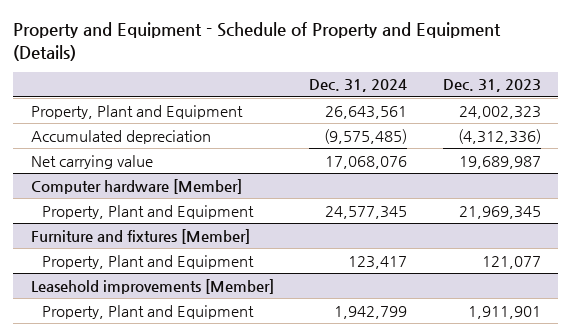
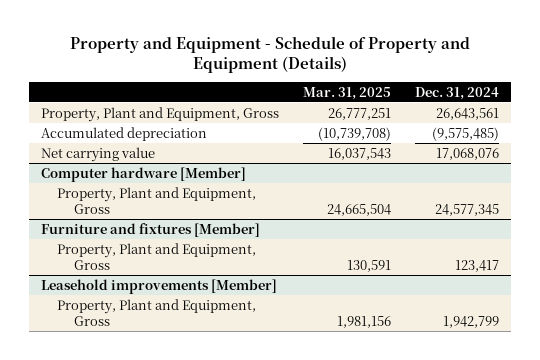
[442,79,541,93] Dec. 31, 2023 -> none
none -> [303,86,392,100] Mar. 31, 2025
[30,104,243,119] Property, Plant and Equipment -> [41,106,280,122] Property, Plant and Equipment, Gross
[41,204,254,219] Property, Plant and Equipment -> [57,186,257,214] Property, Plant and Equipment, Gross
[41,254,254,269] Property, Plant and Equipment -> [57,242,257,270] Property, Plant and Equipment, Gross
[41,304,254,319] Property, Plant and Equipment -> [57,298,257,326] Property, Plant and Equipment, Gross

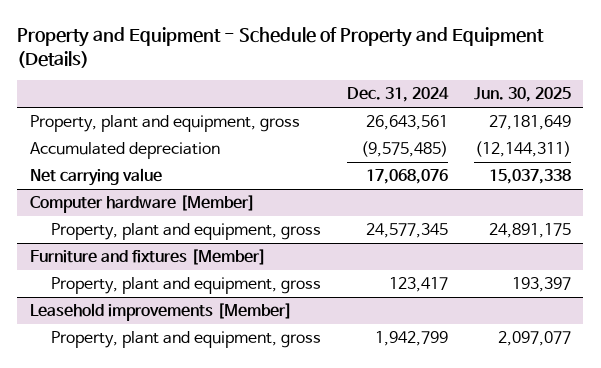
[303,86,392,100] Mar. 31, 2025 -> none
none -> [473,87,571,103] Jun. 30, 2025
[41,106,280,122] Property, Plant and Equipment, Gross -> [29,115,300,133] Property, plant and equipment, gross
[57,186,257,214] Property, Plant and Equipment, Gross -> [51,223,322,241] Property, plant and equipment, gross
[57,242,257,270] Property, Plant and Equipment, Gross -> [51,277,322,295] Property, plant and equipment, gross
[57,298,257,326] Property, Plant and Equipment, Gross -> [51,331,322,349] Property, plant and equipment, gross

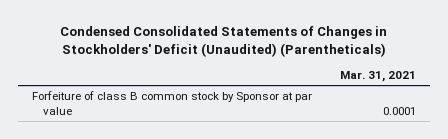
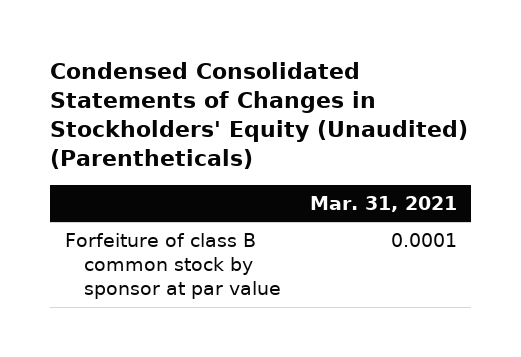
[59,25,387,57] Condensed Consolidated Statements of Changes in Stockholders' Deficit (Unaudited) (Parentheticals) -> [50,62,469,170] Condensed Consolidated Statements of Changes in Stockholders' Equity (Unaudited) (Parentheticals)
[31,91,312,115] Forfeiture of class B common stock by Sponsor at par value -> [64,232,282,300] Forfeiture of class B common stock by sponsor at par value

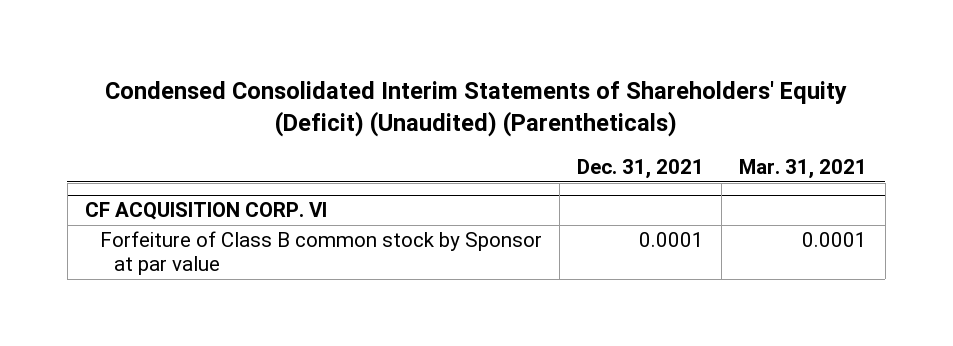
[50,62,469,170] Condensed Consolidated Statements of Changes in Stockholders' Equity (Unaudited) (Parentheticals) -> [105,81,848,138] Condensed Consolidated Interim Statements of Shareholders' Equity (Deficit) (Unaudited) (Parentheticals)
none -> [577,159,705,180] Dec. 31, 2021
none -> [85,202,328,221] CF ACQUISITION CORP. VI
[64,232,282,300] Forfeiture of class B common stock by sponsor at par value -> [99,231,542,276] Forfeiture of Class B common stock by Sponsor at par value

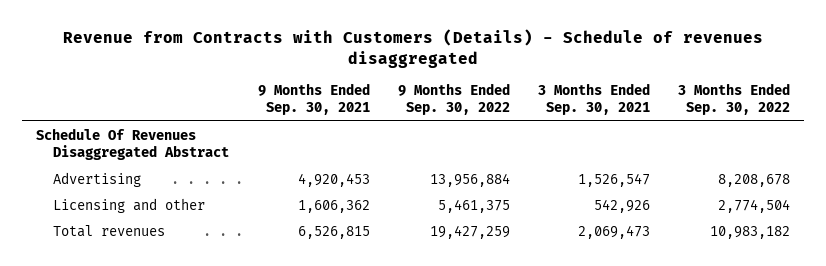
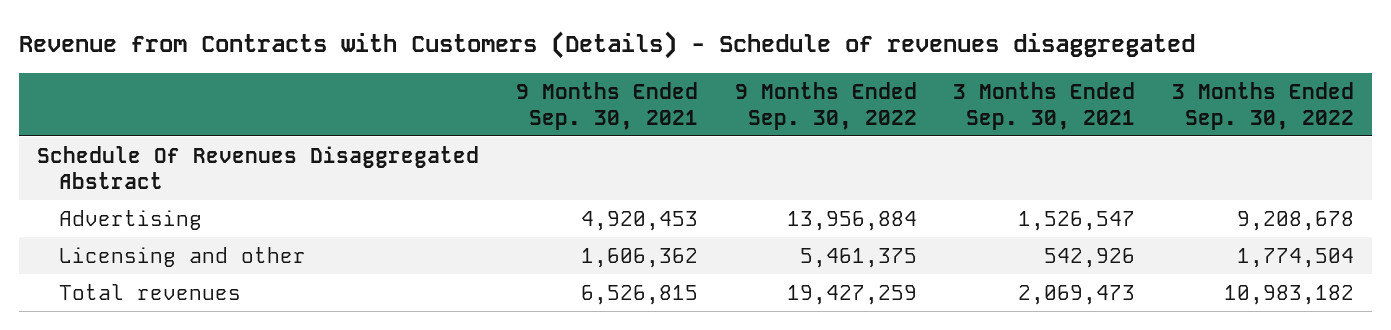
[717,173,790,187] 8,208,678 -> [1236,210,1354,231] 9,208,678
[717,198,790,213] 2,774,504 -> [1236,247,1354,268] 1,774,504

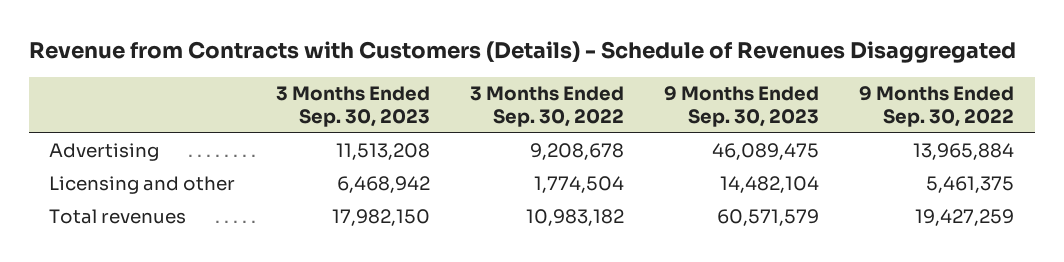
[19,30,1196,59] Revenue from Contracts with Customers (Details) - Schedule of revenues disaggregated -> [29,41,1017,64] Revenue from Contracts with Customers (Details) - Schedule of Revenues Disaggregated
[516,81,699,130] 9 Months Ended Sep. 30, 2021 -> none
[953,81,1136,130] 3 Months Ended Sep. 30, 2021 -> none
none -> [275,86,430,128] 3 Months Ended Sep. 30, 2023
none -> [664,86,820,128] 9 Months Ended Sep. 30, 2023
[37,145,480,189] Schedule Of Revenues Disaggregated Abstract -> none
[786,210,917,231] 13,956,884 -> [913,143,1015,161] 13,965,884

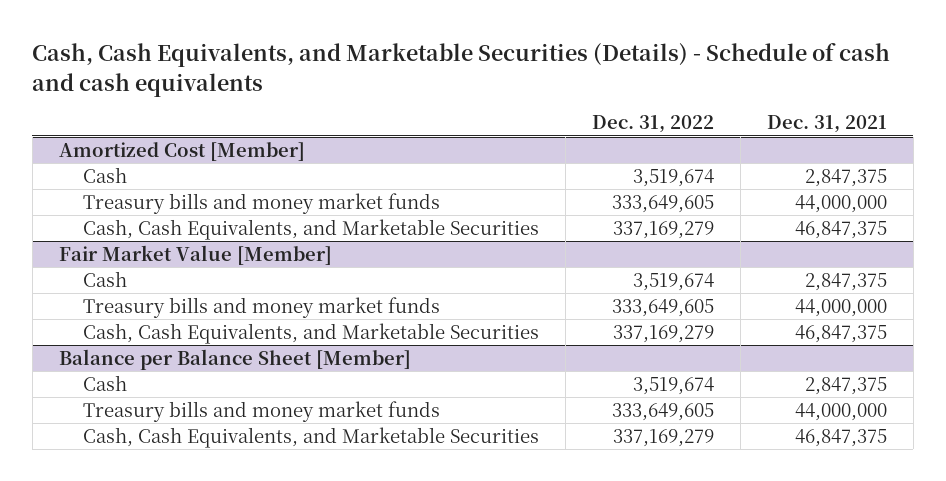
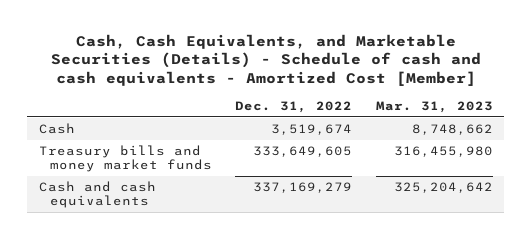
[32,43,891,97] Cash, Cash Equivalents, and Marketable Securities (Details) - Schedule of cash and cash equivalents -> [50,33,481,86] Cash, Cash Equivalents, and Marketable Securities (Details) - Schedule of cash and cash equivalents - Amortized Cost [Member]
[766,115,887,134] Dec. 31, 2021 -> none
none -> [375,101,493,114] Mar. 31, 2023
[58,141,305,161] Amortized Cost [Member] -> none
[58,244,332,265] Fair Market Value [Member] -> none
[83,270,128,287] Cash -> none
[83,296,441,318] Treasury bills and money market funds -> none
[83,322,540,344] Cash, Cash Equivalents, and Marketable Securities -> none
[58,348,411,370] Balance per Balance Sheet [Member] -> none
[83,374,128,391] Cash -> none
[83,400,441,422] Treasury bills and money market funds -> none
[83,426,540,448] Cash, Cash Equivalents, and Marketable Securities -> none
[83,218,540,240] Cash, Cash Equivalents, and Marketable Securities -> [38,181,156,209] Cash and cash equivalents

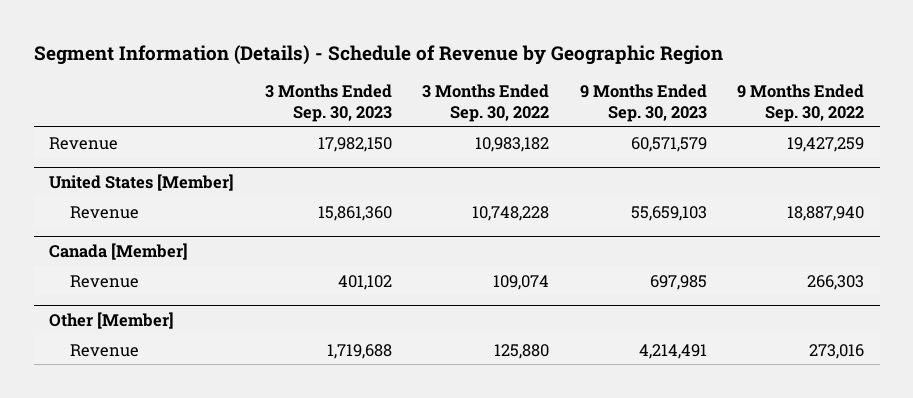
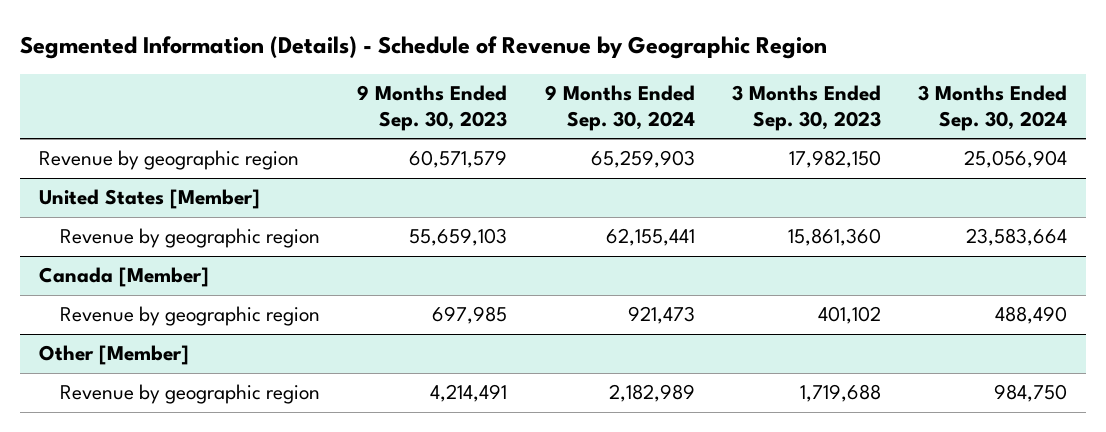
[33,44,723,65] Segment Information (Details) - Schedule of Revenue by Geographic Region -> [20,35,828,59] Segmented Information (Details) - Schedule of Revenue by Geographic Region
[422,83,550,123] 3 Months Ended Sep. 30, 2022 -> none
[737,83,865,123] 9 Months Ended Sep. 30, 2022 -> none
none -> [544,85,695,131] 9 Months Ended Sep. 30, 2024
none -> [918,85,1068,131] 3 Months Ended Sep. 30, 2024
[49,136,119,150] Revenue -> [38,150,299,171] Revenue by geographic region
[69,205,139,219] Revenue -> [60,228,321,249] Revenue by geographic region
[69,274,139,288] Revenue -> [60,306,321,327] Revenue by geographic region
[69,343,139,357] Revenue -> [60,384,321,405] Revenue by geographic region

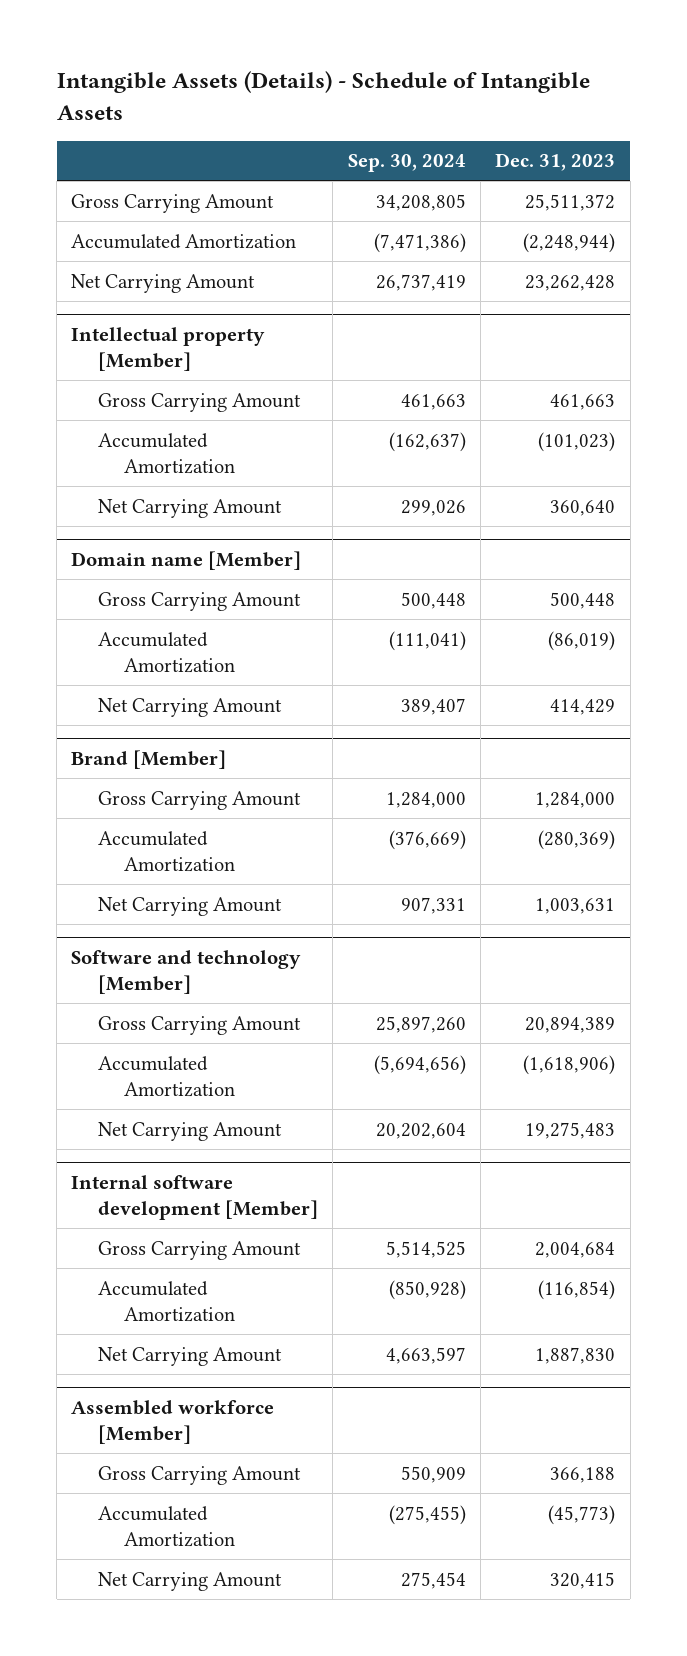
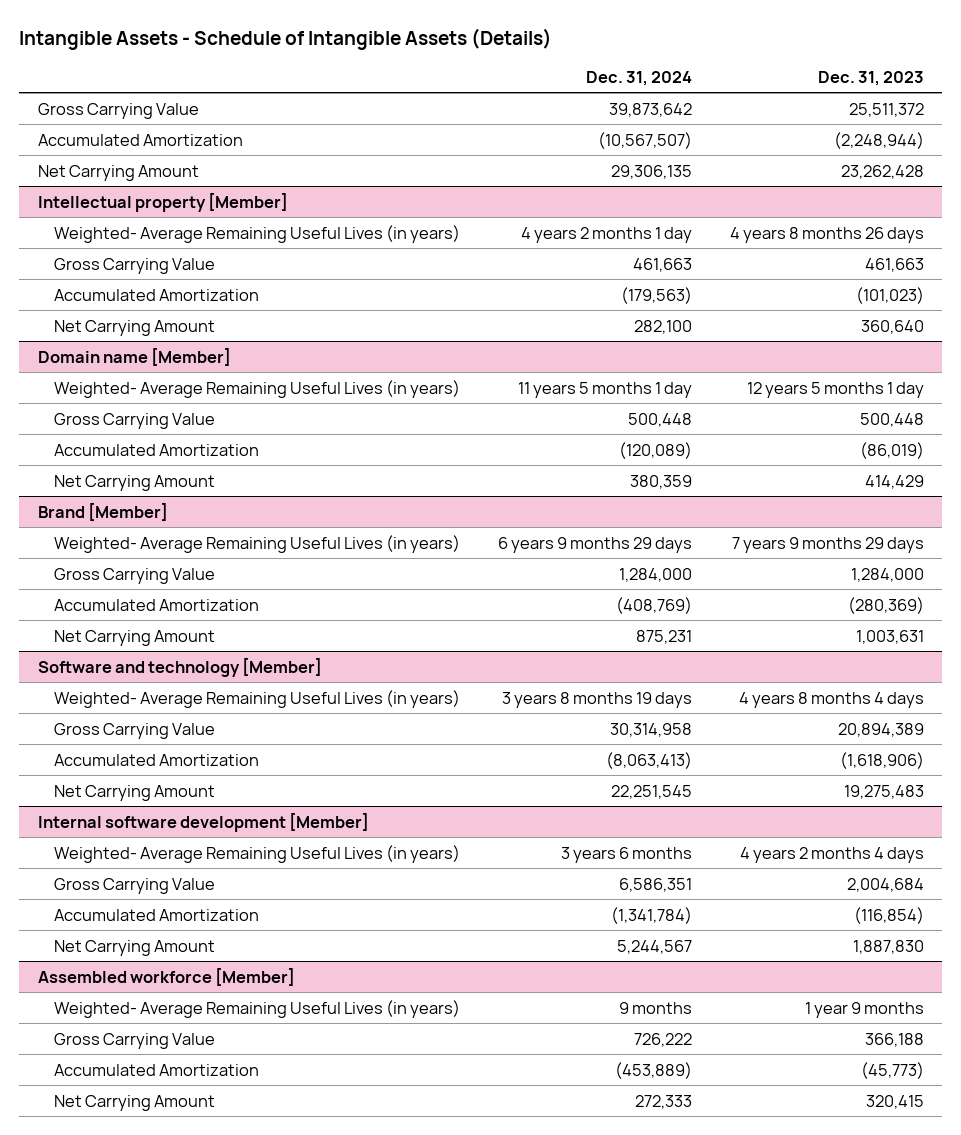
[56,71,590,121] Intangible Assets (Details) - Schedule of Intangible Assets -> [18,27,552,50] Intangible Assets - Schedule of Intangible Assets (Details)
[347,154,466,173] Sep. 30, 2024 -> none
none -> [585,71,692,87] Dec. 31, 2024
[71,193,275,213] Gross Carrying Amount -> [37,102,199,119] Gross Carrying Value
none -> [54,224,461,243] Weighted- Average Remaining Useful Lives (in years)
[97,392,301,412] Gross Carrying Amount -> [54,257,216,274] Gross Carrying Value
none -> [54,379,461,398] Weighted- Average Remaining Useful Lives (in years)
[97,591,301,611] Gross Carrying Amount -> [54,412,216,429] Gross Carrying Value
none -> [54,534,461,553] Weighted- Average Remaining Useful Lives (in years)
[97,790,301,810] Gross Carrying Amount -> [54,567,216,584] Gross Carrying Value
none -> [54,689,461,708] Weighted- Average Remaining Useful Lives (in years)
[97,1015,301,1035] Gross Carrying Amount -> [54,722,216,739] Gross Carrying Value
none -> [54,844,461,863] Weighted- Average Remaining Useful Lives (in years)
[97,1240,301,1260] Gross Carrying Amount -> [54,877,216,894] Gross Carrying Value
none -> [54,999,461,1018] Weighted- Average Remaining Useful Lives (in years)
[97,1465,301,1485] Gross Carrying Amount -> [54,1032,216,1049] Gross Carrying Value

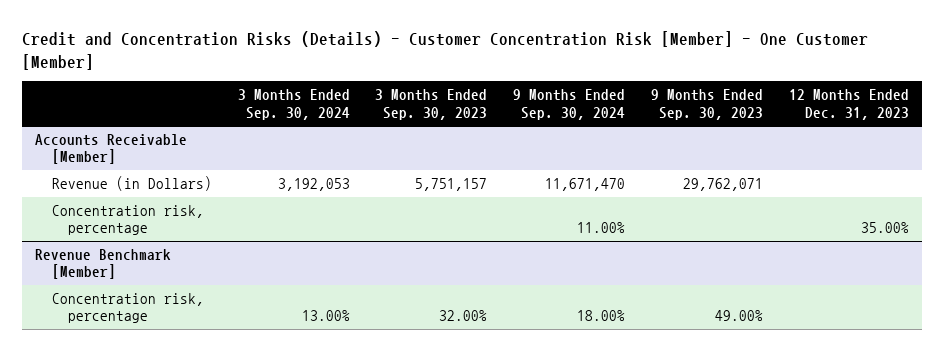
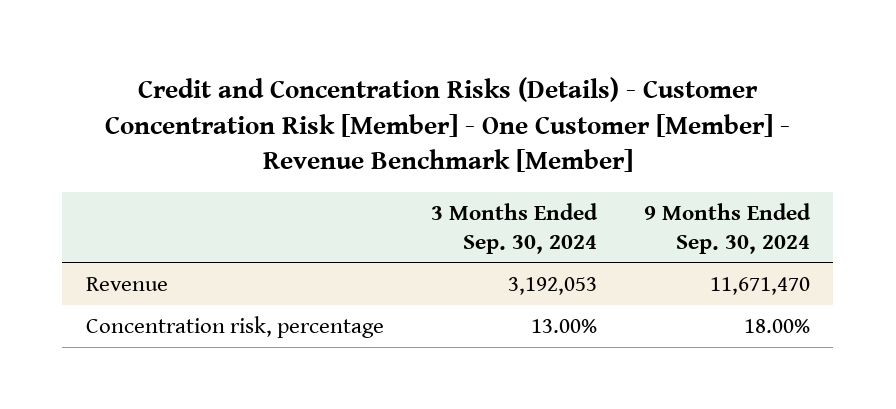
[21,31,868,70] Credit and Concentration Risks (Details) - Customer Concentration Risk [Member] - One Customer [Member] -> [104,76,790,173] Credit and Concentration Risks (Details) - Customer Concentration Risk [Member] - One Customer [Member] - Revenue Benchmark [Member]
[375,89,488,120] 3 Months Ended Sep. 30, 2023 -> none
[651,89,764,120] 9 Months Ended Sep. 30, 2023 -> none
[789,89,910,120] 12 Months Ended Dec. 31, 2023 -> none
[34,134,187,165] Accounts Receivable [Member] -> none
[51,205,204,236] Concentration risk, percentage -> none
[34,249,171,280] Revenue Benchmark [Member] -> none
[51,176,212,192] Revenue (in Dollars) -> [85,277,168,292] Revenue

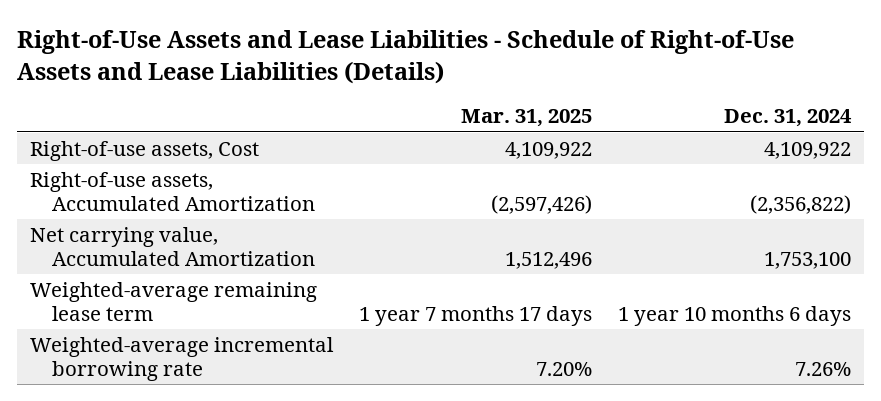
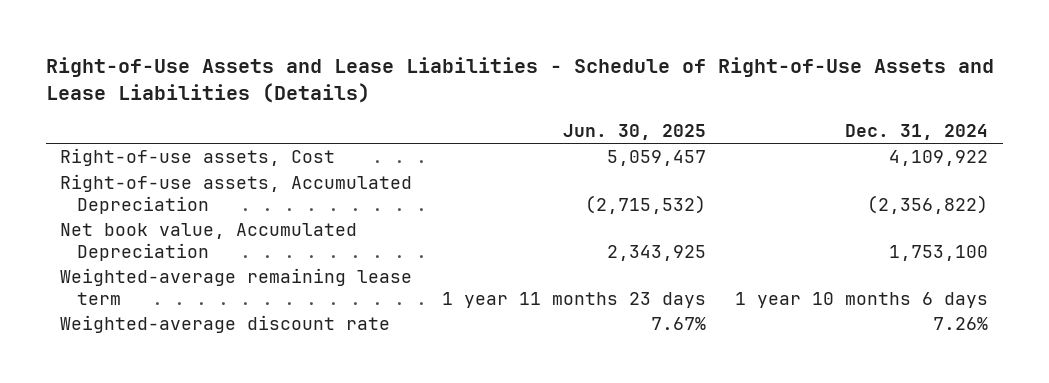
[460,109,592,128] Mar. 31, 2025 -> none
none -> [562,123,706,140] Jun. 30, 2025
[29,172,315,211] Right-of-use assets, Accumulated Amortization -> [60,174,413,214] Right-of-use assets, Accumulated Depreciation
[29,227,315,266] Net carrying value, Accumulated Amortization -> [60,223,358,261] Net book value, Accumulated Depreciation
[29,337,334,381] Weighted-average incremental borrowing rate -> [60,315,391,334] Weighted-average discount rate

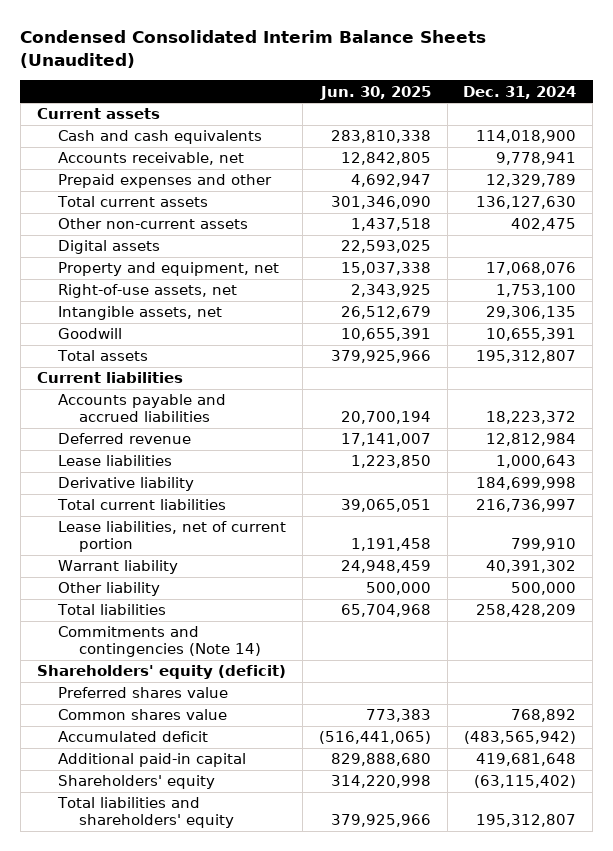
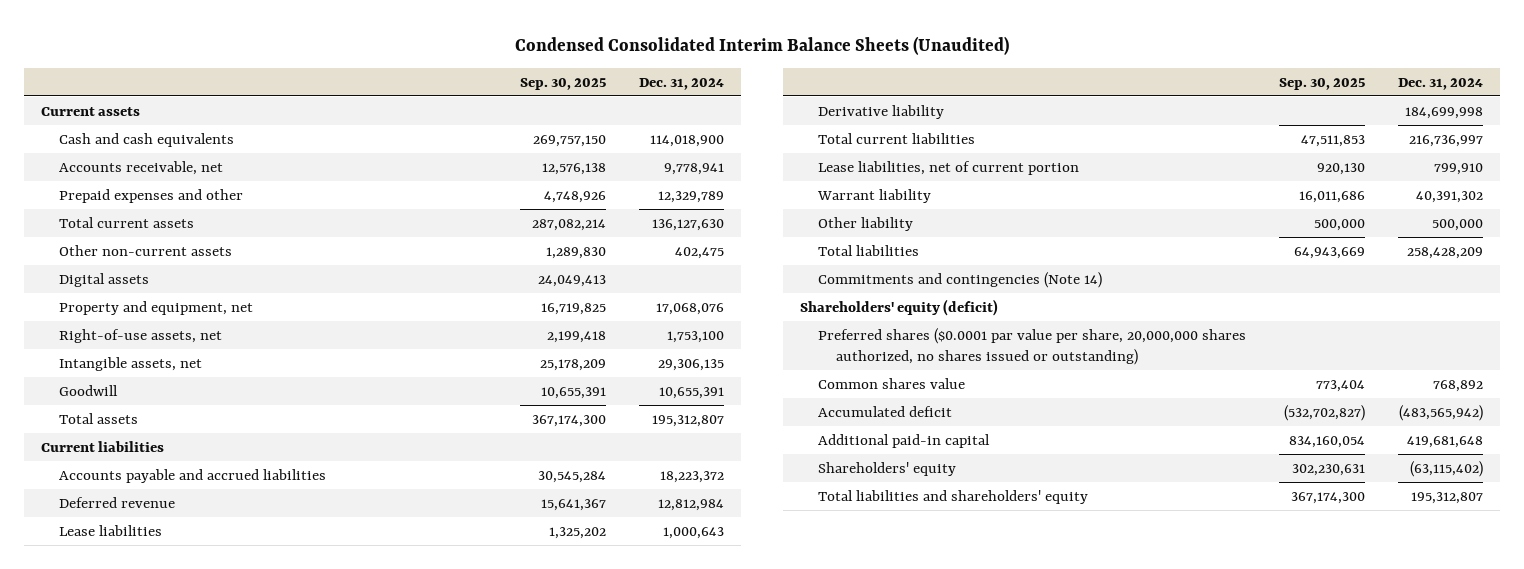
[319,85,431,100] Jun. 30, 2025 -> none
none -> [519,77,606,90] Sep. 30, 2025
[57,687,228,699] Preferred shares value -> [818,327,1247,366] Preferred shares ($0.0001 par value per share, 20,000,000 shares authorized, no shares issued or outstanding)

